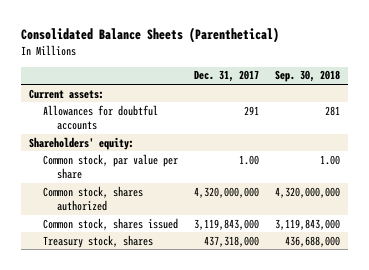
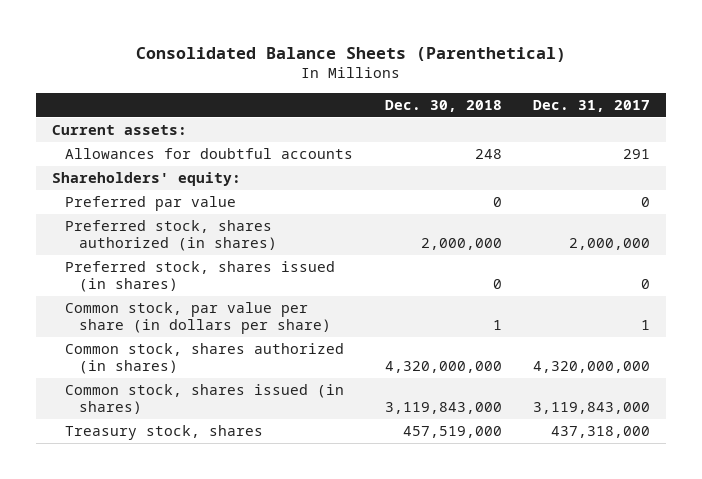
[274,70,340,83] Sep. 30, 2018 -> none
none -> [384,99,502,112] Dec. 30, 2018
none -> [65,196,237,212] Preferred par value
none -> [65,220,277,252] Preferred stock, shares authorized (in shares)
none -> [65,261,336,293] Preferred stock, shares issued (in shares)
[43,153,179,180] Common stock, par value per share -> [65,302,331,335] Common stock, par value per share (in dollars per share)
[238,154,259,165] 1.00 -> [640,320,650,331] 1
[43,185,144,212] Common stock, shares authorized -> [65,343,345,375] Common stock, shares authorized (in shares)
[43,217,179,230] Common stock, shares issued -> [65,384,345,415] Common stock, shares issued (in shares)

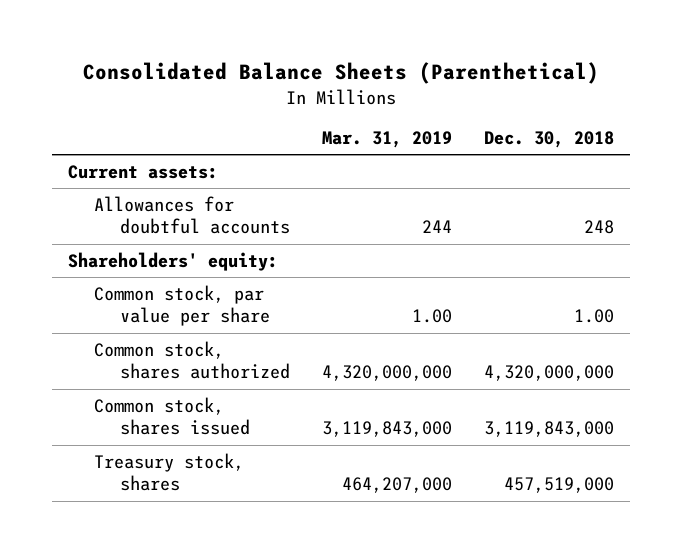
[532,99,650,112] Dec. 31, 2017 -> none
none -> [322,131,453,149] Mar. 31, 2019
[65,196,237,212] Preferred par value -> none
[65,220,277,252] Preferred stock, shares authorized (in shares) -> none
[65,261,336,293] Preferred stock, shares issued (in shares) -> none
[65,302,331,335] Common stock, par value per share (in dollars per share) -> [93,284,271,327] Common stock, par value per share
[492,320,502,331] 1 -> [574,309,615,324] 1.00
[65,343,345,375] Common stock, shares authorized (in shares) -> [93,340,291,380] Common stock, shares authorized
[65,384,345,415] Common stock, shares issued (in shares) -> [93,396,251,436] Common stock, shares issued

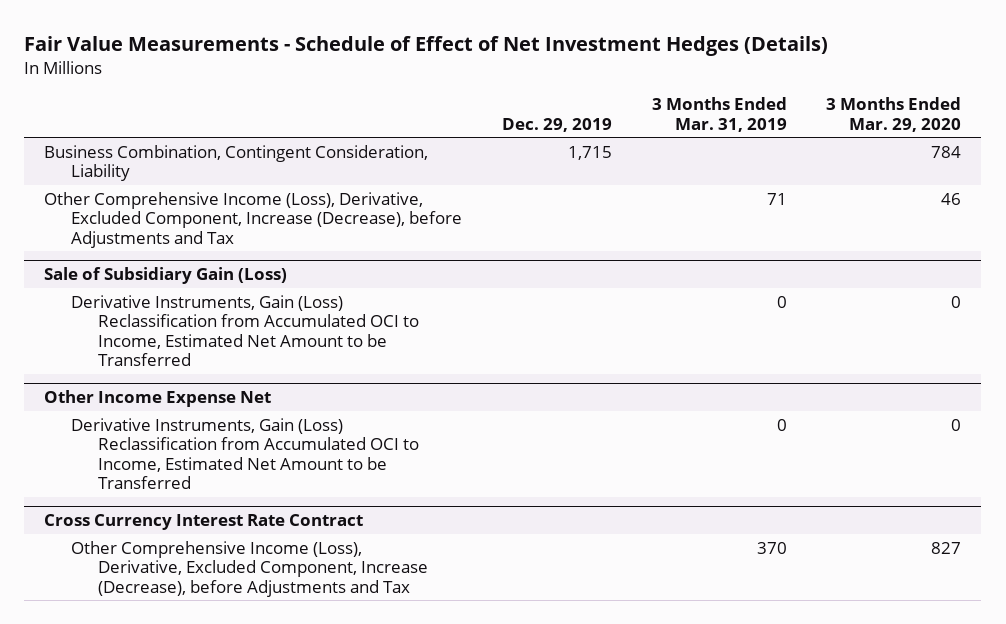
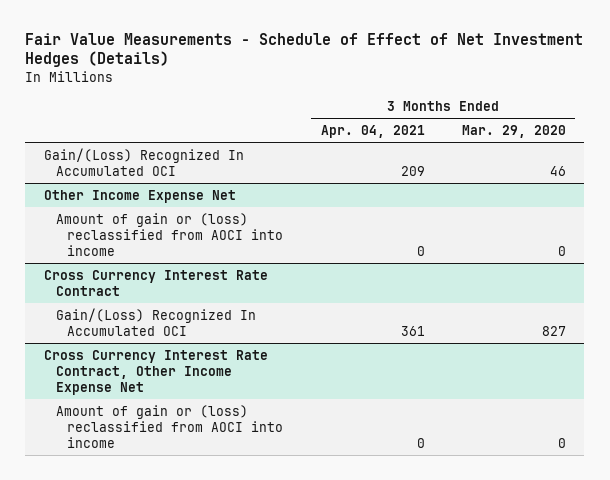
[501,117,612,132] Dec. 29, 2019 -> none
[651,97,787,132] 3 Months Ended Mar. 31, 2019 -> none
none -> [320,124,425,138] Apr. 04, 2021
[44,144,429,182] Business Combination, Contingent Consideration, Liability -> none
[44,267,288,285] Sale of Subsidiary Gain (Loss) -> none
[71,294,419,367] Derivative Instruments, Gain (Loss) Reclassification from Accumulated OCI to Income, Estimated Net Amount to be Transferred -> none
[44,191,463,248] Other Comprehensive Income (Loss), Derivative, Excluded Component, Increase (Decrease), before Adjustments and Tax -> [43,147,244,176] Gain/(Loss) Recognized In Accumulated OCI
[71,417,419,490] Derivative Instruments, Gain (Loss) Reclassification from Accumulated OCI to Income, Estimated Net Amount to be Transferred -> [55,212,284,256] Amount of gain or (loss) reclassified from AOCI into income
[71,540,428,597] Other Comprehensive Income (Loss), Derivative, Excluded Component, Increase (Decrease), before Adjustments and Tax -> [55,307,256,336] Gain/(Loss) Recognized In Accumulated OCI
none -> [43,349,268,395] Cross Currency Interest Rate Contract, Other Income Expense Net
none -> [55,404,284,448] Amount of gain or (loss) reclassified from AOCI into income

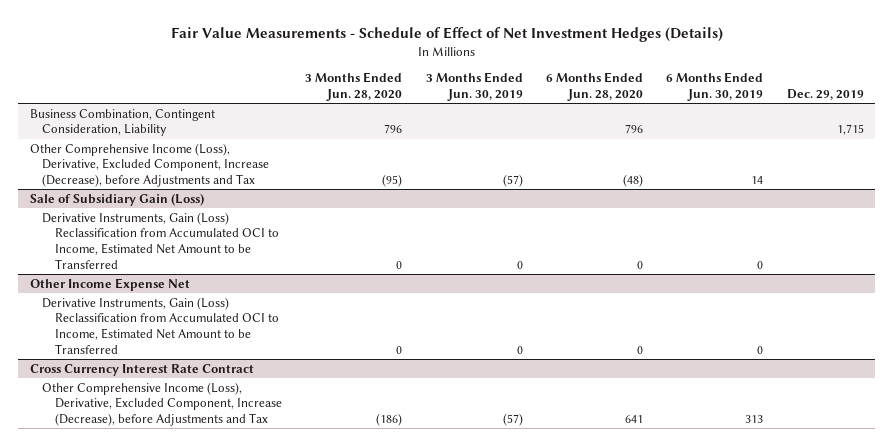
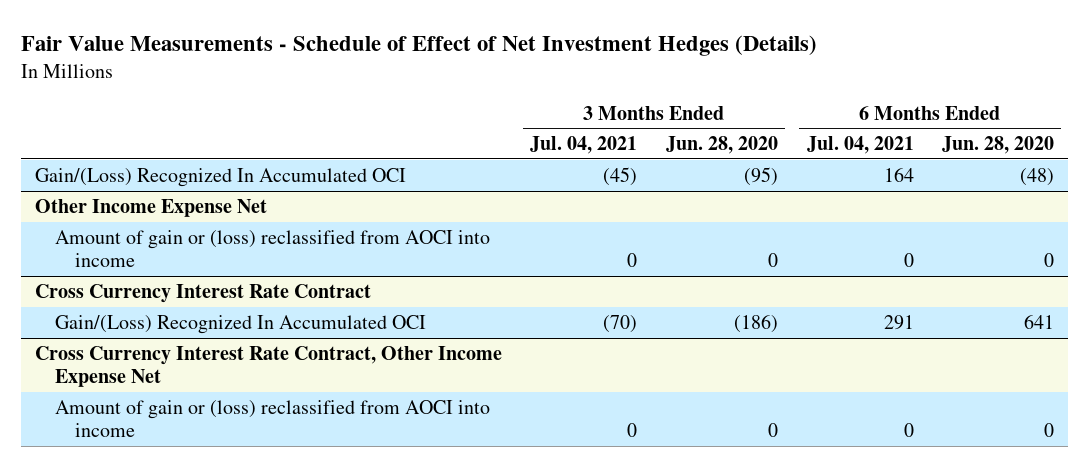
[425,72,523,102] 3 Months Ended Jun. 30, 2019 -> none
[666,72,764,102] 6 Months Ended Jun. 30, 2019 -> none
[786,89,864,101] Dec. 29, 2019 -> none
none -> [530,136,638,155] Jul. 04, 2021
none -> [806,136,914,155] Jul. 04, 2021
[29,108,215,137] Business Combination, Contingent Consideration, Liability -> none
[29,192,204,206] Sale of Subsidiary Gain (Loss) -> none
[42,211,280,269] Derivative Instruments, Gain (Loss) Reclassification from Accumulated OCI to Income, Estimated Net Amount to be Transferred -> none
[29,142,270,188] Other Comprehensive Income (Loss), Derivative, Excluded Component, Increase (Decrease), before Adjustments and Tax -> [34,167,406,187] Gain/(Loss) Recognized In Accumulated OCI
[42,296,280,354] Derivative Instruments, Gain (Loss) Reclassification from Accumulated OCI to Income, Estimated Net Amount to be Transferred -> [54,229,490,268] Amount of gain or (loss) reclassified from AOCI into income
[42,381,283,427] Other Comprehensive Income (Loss), Derivative, Excluded Component, Increase (Decrease), before Adjustments and Tax -> [54,314,426,334] Gain/(Loss) Recognized In Accumulated OCI
none -> [34,345,502,388] Cross Currency Interest Rate Contract, Other Income Expense Net
none -> [54,399,490,438] Amount of gain or (loss) reclassified from AOCI into income

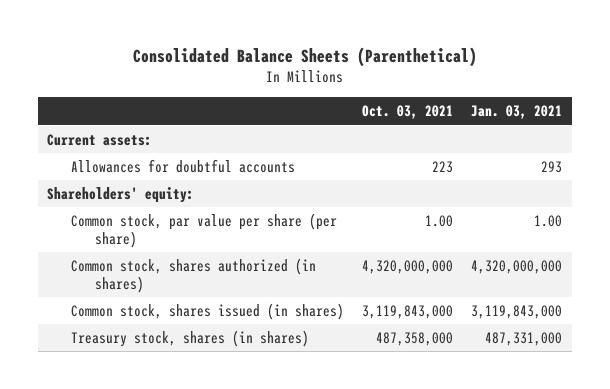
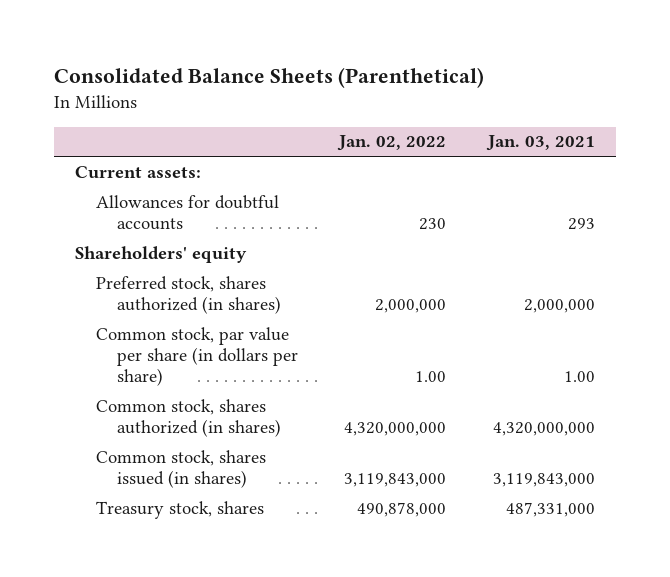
[362,105,454,120] Oct. 03, 2021 -> none
none -> [337,135,447,152] Jan. 02, 2022
[47,186,195,203] Shareholders' equity: -> [75,245,248,263] Shareholders' equity
none -> [95,275,281,315] Preferred stock, shares authorized (in shares)
[71,212,338,248] Common stock, par value per share (per share) -> [95,326,298,387] Common stock, par value per share (in dollars per share)
[71,329,310,347] Treasury stock, shares (in shares) -> [95,500,264,519] Treasury stock, shares

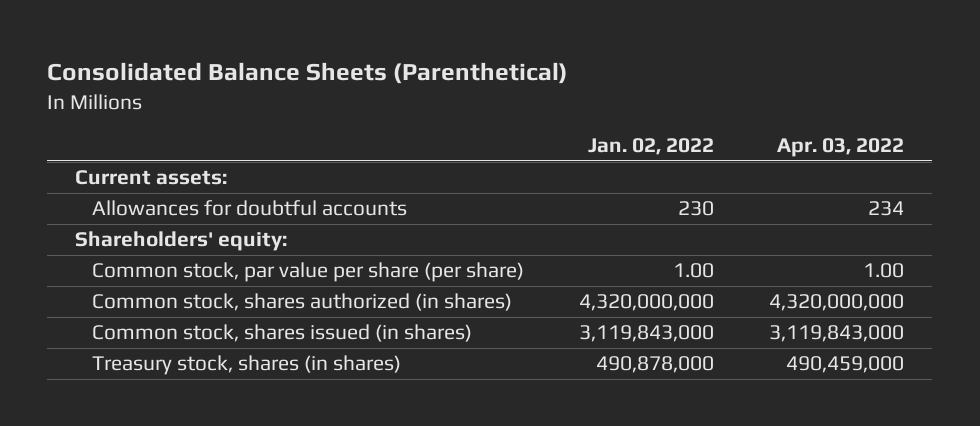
[486,135,596,152] Jan. 03, 2021 -> none
none -> [777,138,905,158] Apr. 03, 2022
[95,275,281,315] Preferred stock, shares authorized (in shares) -> none
[75,245,248,263] Shareholders' equity -> [75,231,288,252] Shareholders' equity:
[95,326,298,387] Common stock, par value per share (in dollars per share) -> [91,262,524,283] Common stock, par value per share (per share)
[95,500,264,519] Treasury stock, shares -> [91,355,401,376] Treasury stock, shares (in shares)

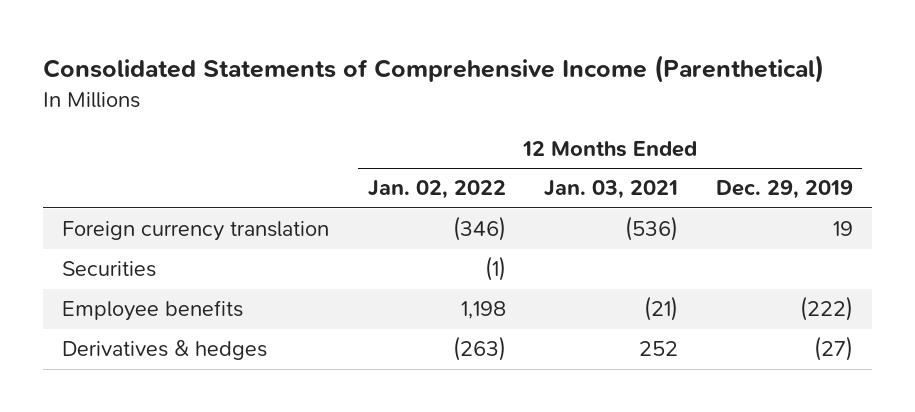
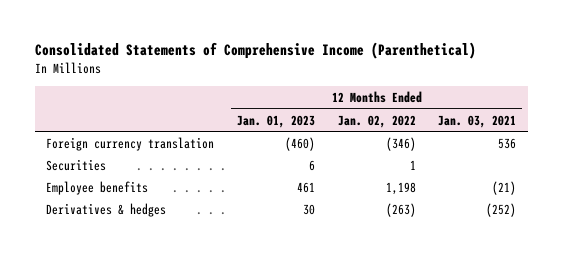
[715,180,853,200] Dec. 29, 2019 -> none
none -> [236,114,315,128] Jan. 01, 2023
[624,216,678,242] (536) -> [498,137,517,149] 536
[484,256,506,282] (1) -> [409,159,416,170] 1
[638,341,678,357] 252 -> [486,202,517,217] (252)

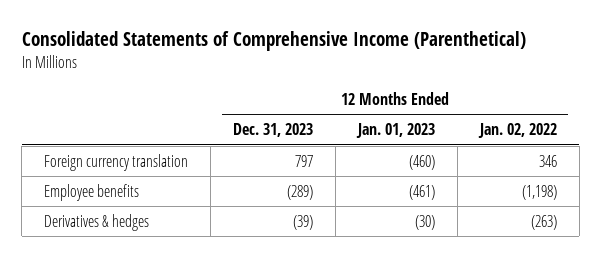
[438,114,517,128] Jan. 03, 2021 -> none
none -> [232,123,313,138] Dec. 31, 2023
[46,158,107,171] Securities -> none
[385,136,416,151] (346) -> [538,154,557,167] 346
[296,181,315,193] 461 -> [408,184,435,200] (461)
[385,181,416,195] 1,198 -> [521,184,557,200] (1,198)
[302,203,315,215] 30 -> [414,214,435,230] (30)

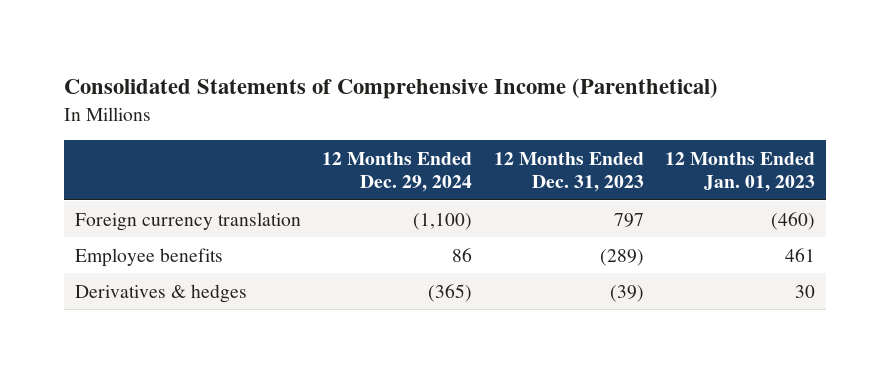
[477,123,557,139] Jan. 02, 2022 -> none
none -> [322,151,473,193] 12 Months Ended Dec. 29, 2024
[408,184,435,200] (461) -> [785,247,816,262] 461
[414,214,435,230] (30) -> [795,284,816,298] 30

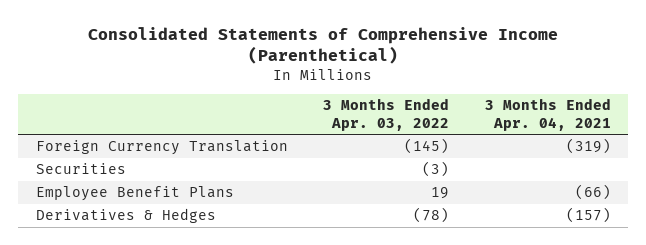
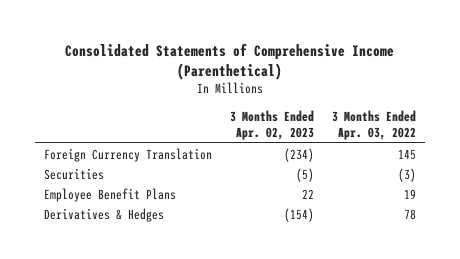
[484,98,611,131] 3 Months Ended Apr. 04, 2021 -> none
none -> [230,109,315,140] 3 Months Ended Apr. 02, 2023
[404,138,450,155] (145) -> [397,148,416,160] 145
[413,207,450,224] (78) -> [403,208,416,220] 78

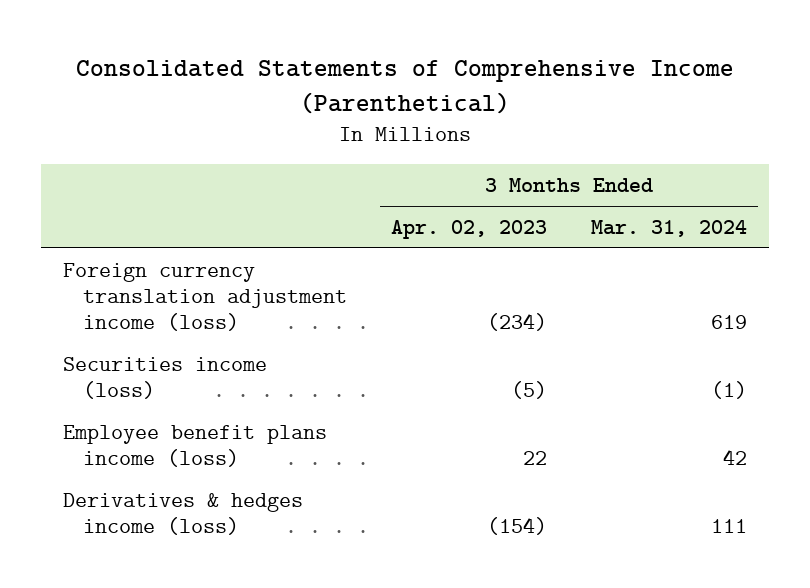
[331,109,416,140] 3 Months Ended Apr. 03, 2022 -> none
none -> [591,219,748,237] Mar. 31, 2024
[44,147,213,162] Foreign Currency Translation -> [62,262,347,332] Foreign currency translation adjustment income (loss)
[44,167,105,180] Securities -> [62,356,267,399] Securities income (loss)
[44,187,177,202] Employee Benefit Plans -> [62,424,327,467] Employee benefit plans income (loss)
[44,207,165,222] Derivatives & Hedges -> [62,492,303,535] Derivatives & hedges income (loss)

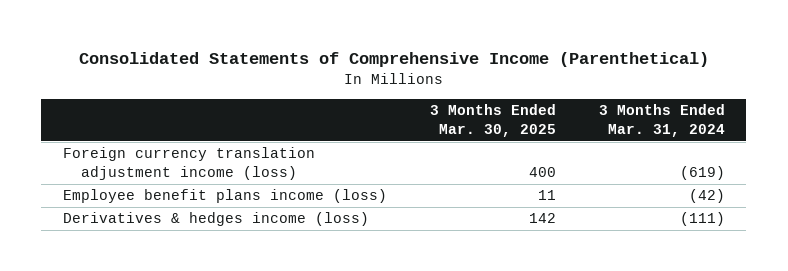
[390,219,547,239] Apr. 02, 2023 -> none
none -> [429,103,556,137] 3 Months Ended Mar. 30, 2025
[62,356,267,399] Securities income (loss) -> none
[711,315,748,330] 619 -> [679,166,725,181] (619)
[723,448,748,465] 42 -> [688,189,725,204] (42)
[711,518,748,533] 111 -> [679,212,725,227] (111)

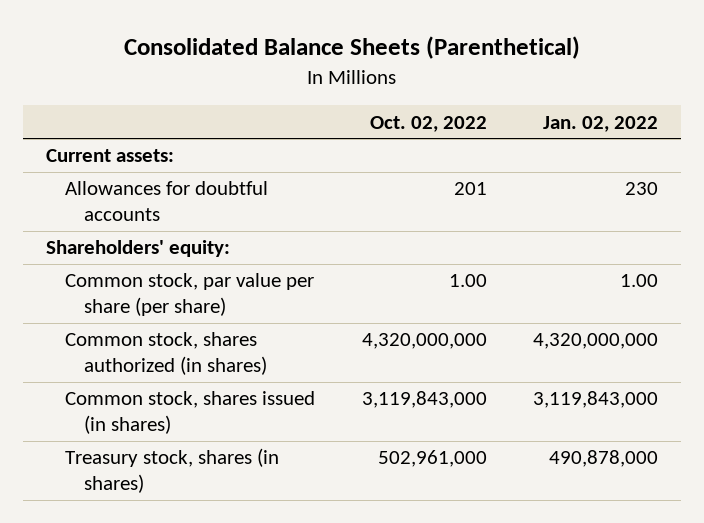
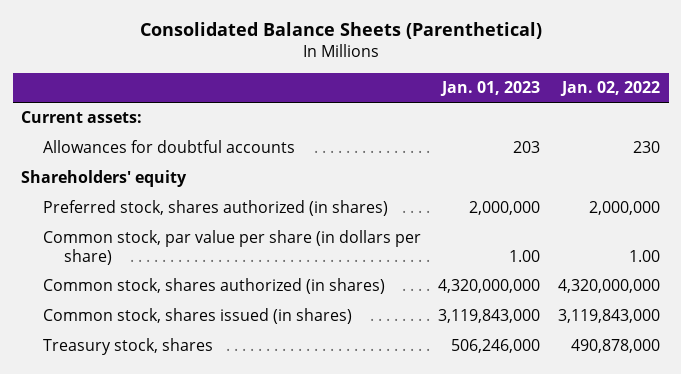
[369,115,487,132] Oct. 02, 2022 -> none
none -> [440,80,541,96] Jan. 01, 2023
[45,240,230,258] Shareholders' equity: -> [21,170,188,188] Shareholders' equity
none -> [42,200,388,217] Preferred stock, shares authorized (in shares)
[65,273,315,317] Common stock, par value per share (per share) -> [42,230,421,265] Common stock, par value per share (in dollars per share)
[65,448,280,494] Treasury stock, shares (in shares) -> [42,338,213,356] Treasury stock, shares

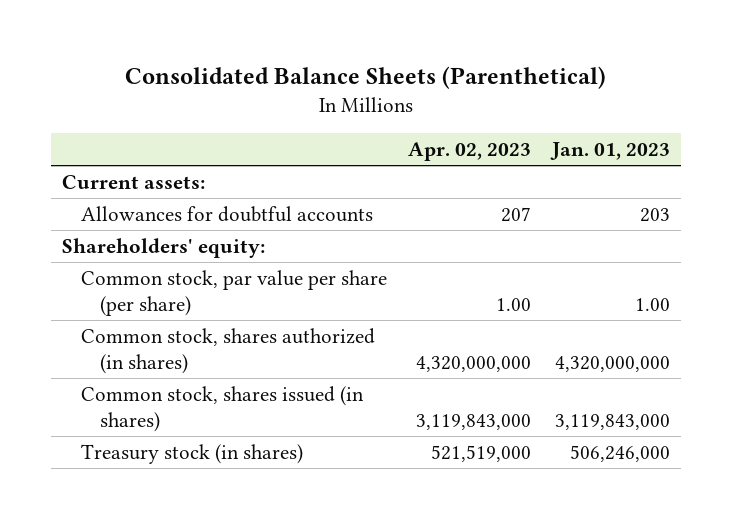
[559,80,660,96] Jan. 02, 2022 -> none
none -> [408,141,532,161] Apr. 02, 2023
[42,200,388,217] Preferred stock, shares authorized (in shares) -> none
[21,170,188,188] Shareholders' equity -> [61,237,265,258] Shareholders' equity:
[42,230,421,265] Common stock, par value per share (in dollars per share) -> [80,269,387,316] Common stock, par value per share (per share)
[42,338,213,356] Treasury stock, shares -> [80,443,303,464] Treasury stock (in shares)

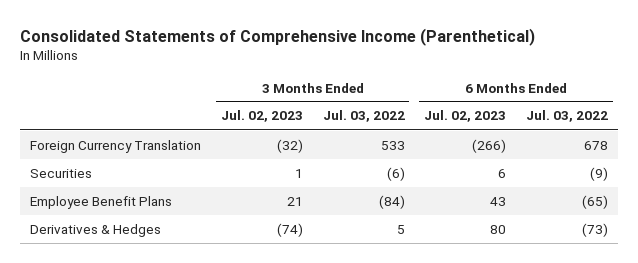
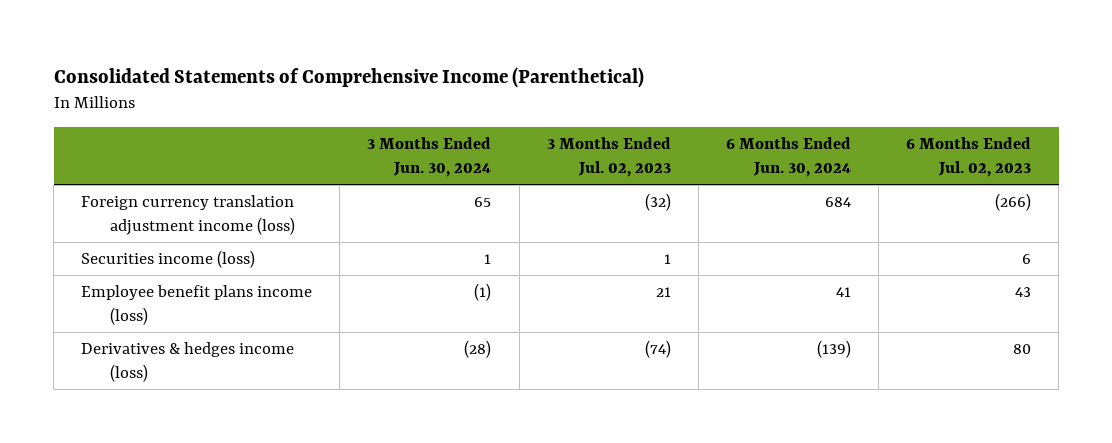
[322,110,405,123] Jul. 03, 2022 -> none
[525,110,608,123] Jul. 03, 2022 -> none
none -> [367,136,492,177] 3 Months Ended Jun. 30, 2024
none -> [725,136,851,177] 6 Months Ended Jun. 30, 2024
[30,139,202,153] Foreign Currency Translation -> [81,194,296,236] Foreign currency translation adjustment income (loss)
[30,168,93,178] Securities -> [81,249,256,268] Securities income (loss)
[30,195,173,209] Employee Benefit Plans -> [81,284,313,326] Employee benefit plans income (loss)
[30,223,162,237] Derivatives & Hedges -> [81,341,295,383] Derivatives & hedges income (loss)

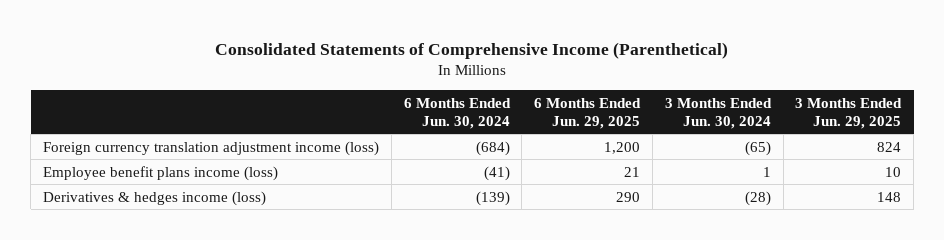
[546,136,671,177] 3 Months Ended Jul. 02, 2023 -> none
[906,136,1032,177] 6 Months Ended Jul. 02, 2023 -> none
none -> [534,97,642,129] 6 Months Ended Jun. 29, 2025
none -> [795,97,903,129] 3 Months Ended Jun. 29, 2025
[81,249,256,268] Securities income (loss) -> none
[474,196,492,207] 65 -> [744,140,771,156] (65)
[824,196,851,207] 684 -> [475,140,510,156] (684)
[474,282,492,301] (1) -> [762,166,771,177] 1
[835,286,851,297] 41 -> [483,165,510,181] (41)

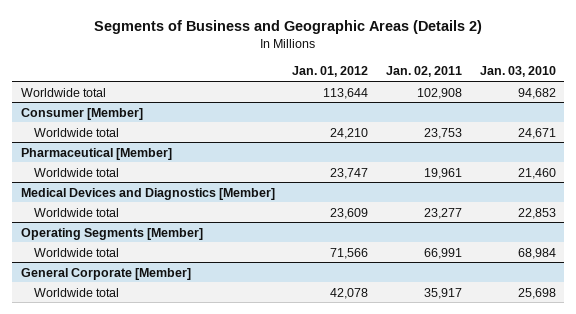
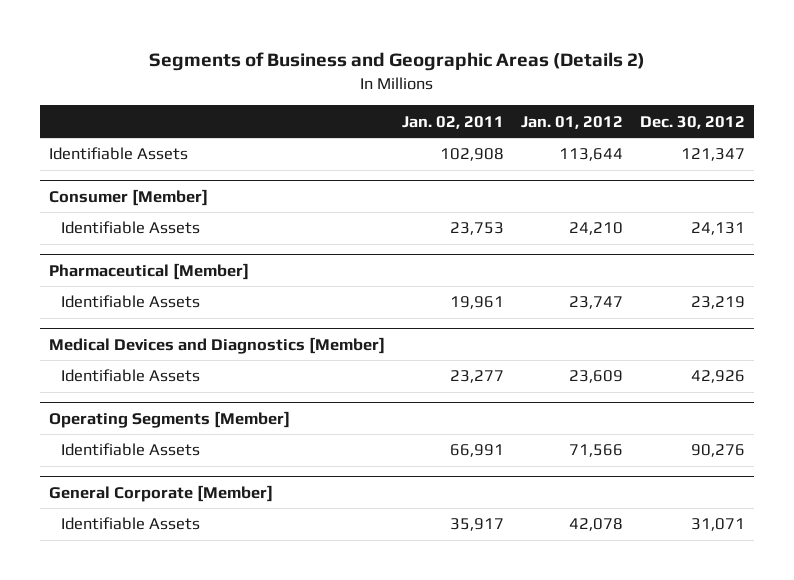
[479,66,556,78] Jan. 03, 2010 -> none
none -> [640,115,746,129] Dec. 30, 2012
[20,87,106,97] Worldwide total -> [48,147,188,161] Identifiable Assets
[33,127,119,137] Worldwide total -> [60,221,200,235] Identifiable Assets
[33,167,119,177] Worldwide total -> [60,295,200,309] Identifiable Assets
[33,207,119,217] Worldwide total -> [60,369,200,383] Identifiable Assets
[33,247,119,257] Worldwide total -> [60,443,200,457] Identifiable Assets
[33,287,119,297] Worldwide total -> [60,517,200,531] Identifiable Assets

